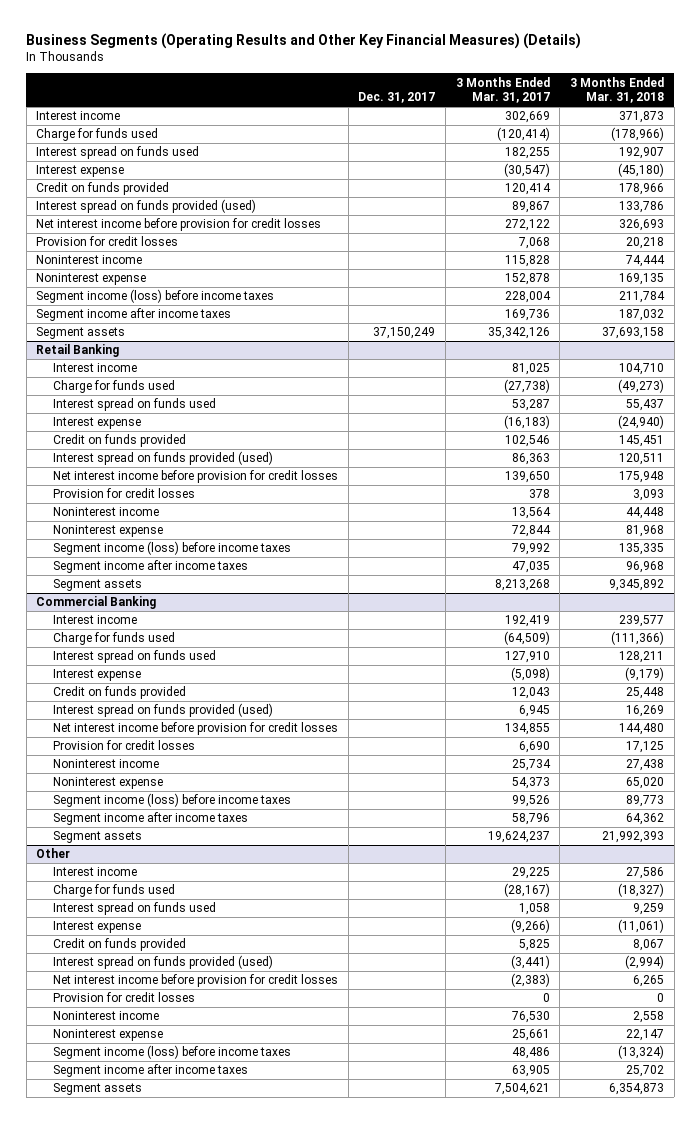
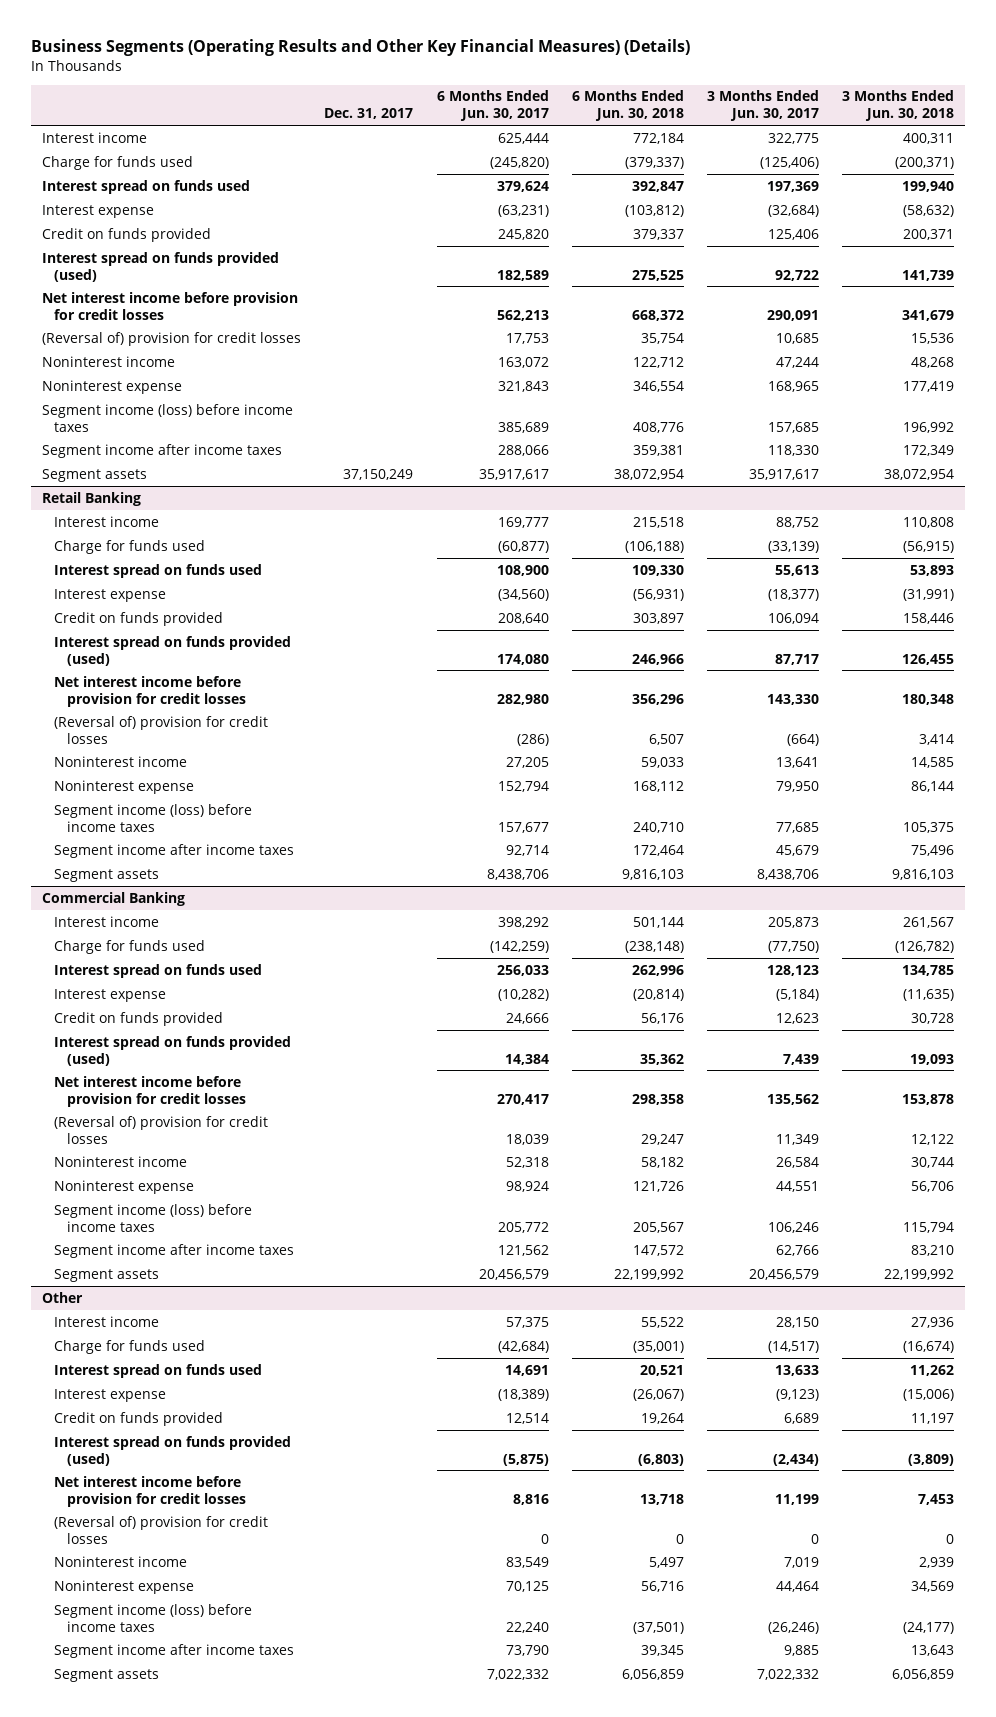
[455,76,550,104] 3 Months Ended Mar. 31, 2017 -> none
[570,76,665,104] 3 Months Ended Mar. 31, 2018 -> none
none -> [436,90,549,122] 6 Months Ended Jun. 30, 2017
none -> [571,90,684,122] 6 Months Ended Jun. 30, 2018
none -> [706,90,819,122] 3 Months Ended Jun. 30, 2017
none -> [841,90,954,122] 3 Months Ended Jun. 30, 2018
[36,236,179,247] Provision for credit losses -> [42,331,302,346] (Reversal of) provision for credit losses
[52,488,195,499] Provision for credit losses -> [54,715,269,744] (Reversal of) provision for credit losses
[52,740,195,751] Provision for credit losses -> [54,1115,269,1144] (Reversal of) provision for credit losses
[52,992,195,1003] Provision for credit losses -> [54,1515,269,1544] (Reversal of) provision for credit losses

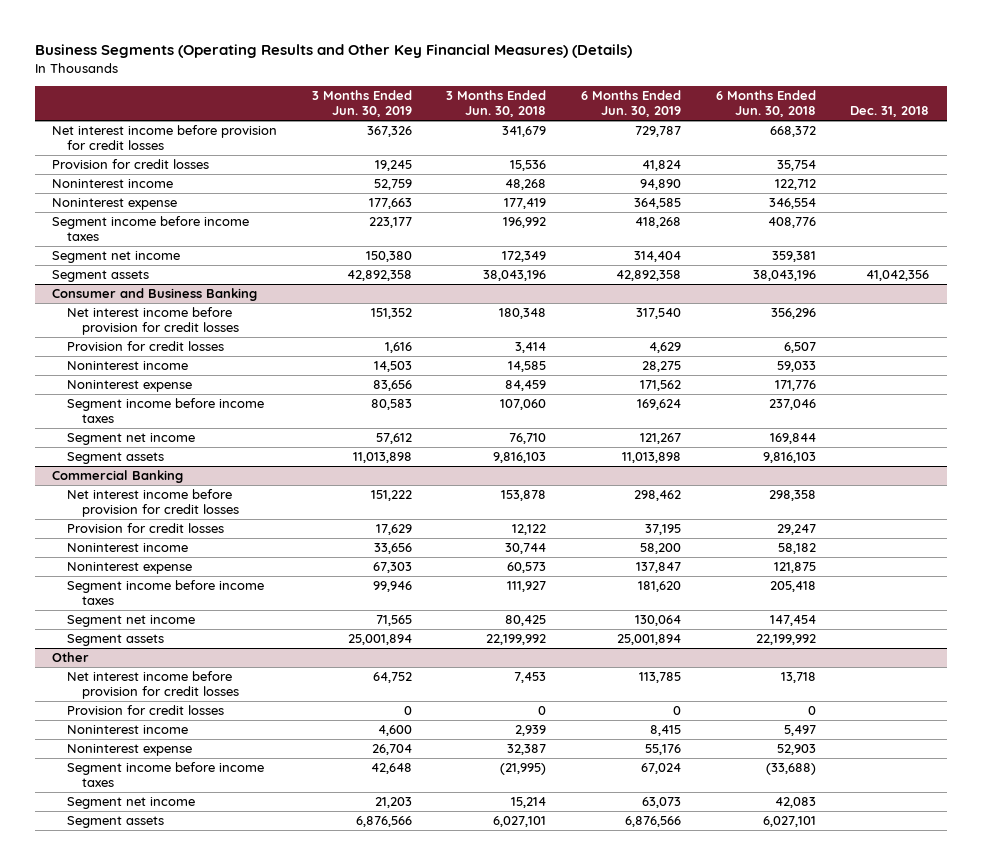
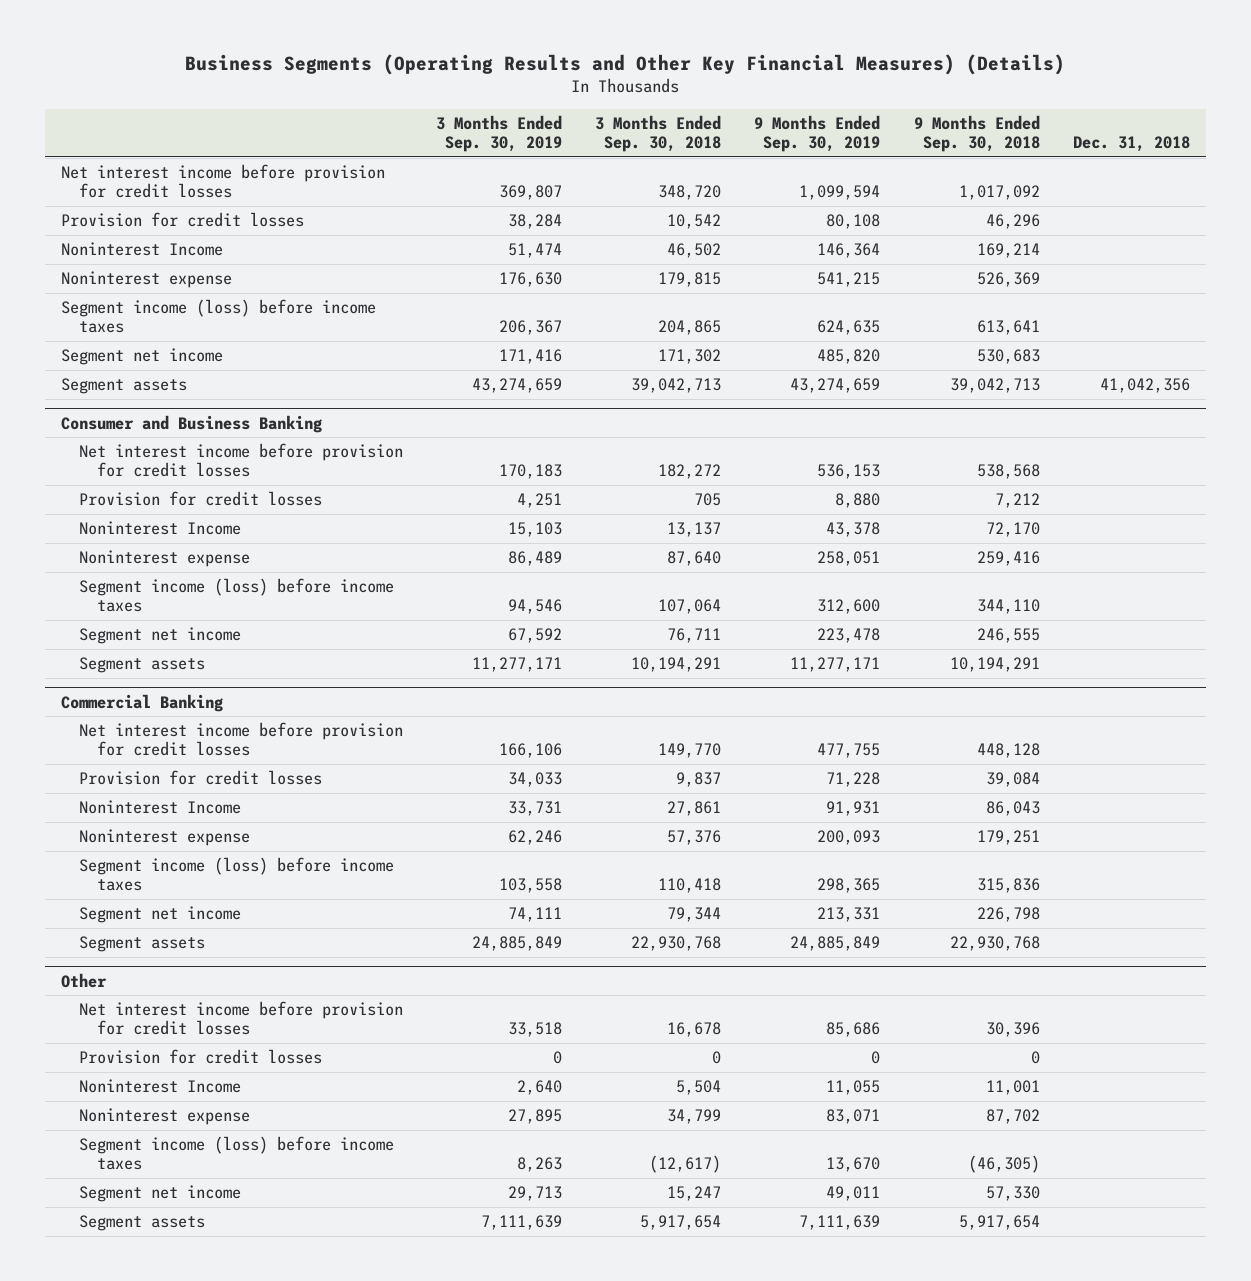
[311,89,412,118] 3 Months Ended Jun. 30, 2019 -> none
[446,89,547,118] 3 Months Ended Jun. 30, 2018 -> none
[581,89,682,118] 6 Months Ended Jun. 30, 2019 -> none
[715,89,816,118] 6 Months Ended Jun. 30, 2018 -> none
none -> [436,115,563,153] 3 Months Ended Sep. 30, 2019
none -> [595,115,722,153] 3 Months Ended Sep. 30, 2018
none -> [754,115,881,153] 9 Months Ended Sep. 30, 2019
none -> [913,115,1040,153] 9 Months Ended Sep. 30, 2018
[52,178,174,188] Noninterest income -> [61,242,224,257] Noninterest Income
[52,215,250,242] Segment income before income taxes -> [61,299,377,334] Segment income (loss) before income taxes
[67,360,189,370] Noninterest income -> [78,521,241,536] Noninterest Income
[67,397,265,424] Segment income before income taxes -> [78,578,394,613] Segment income (loss) before income taxes
[67,542,189,552] Noninterest income -> [78,800,241,815] Noninterest Income
[67,579,265,606] Segment income before income taxes -> [78,857,394,892] Segment income (loss) before income taxes
[67,724,189,734] Noninterest income -> [78,1079,241,1094] Noninterest Income
[67,761,265,788] Segment income before income taxes -> [78,1136,394,1171] Segment income (loss) before income taxes

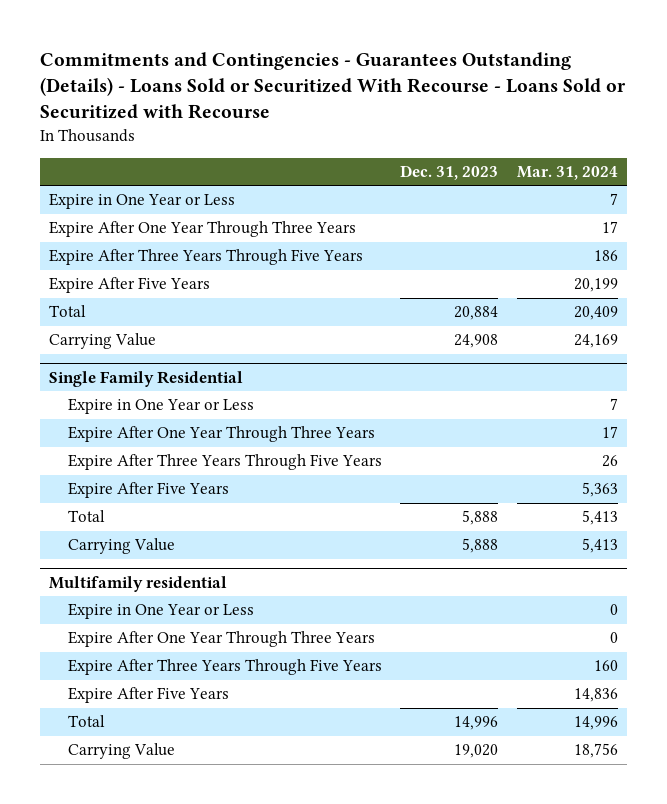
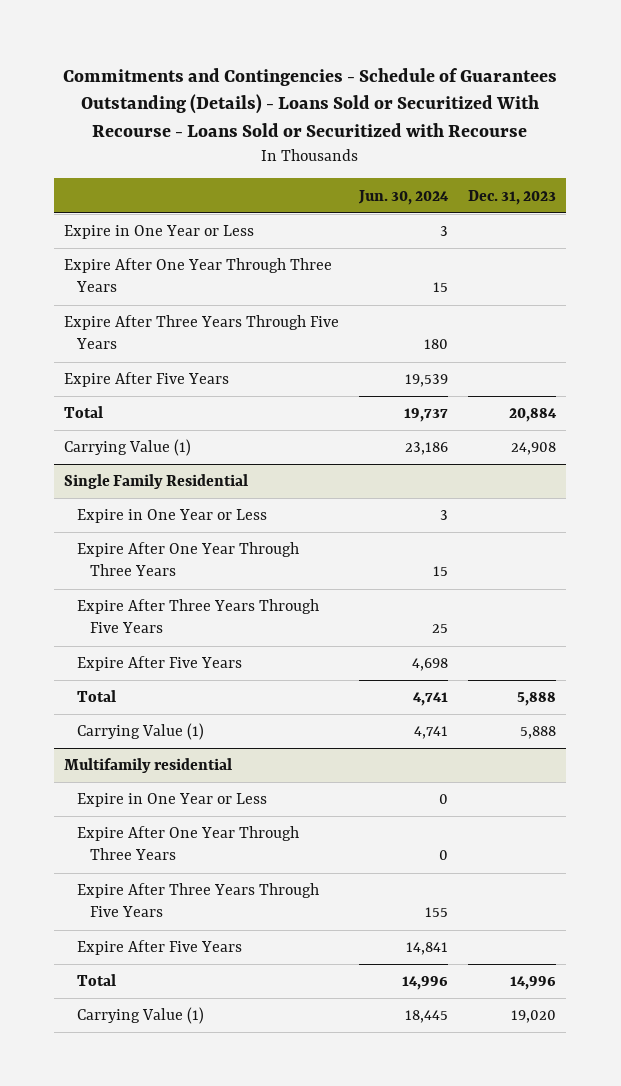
[40,52,627,120] Commitments and Contingencies - Guarantees Outstanding (Details) - Loans Sold or Securitized With Recourse - Loans Sold or Securitized with Recourse -> [63,67,558,137] Commitments and Contingencies - Schedule of Guarantees Outstanding (Details) - Loans Sold or Securitized With Recourse - Loans Sold or Securitized with Recourse
[516,166,618,181] Mar. 31, 2024 -> none
none -> [358,189,450,205] Jun. 30, 2024
[49,333,157,350] Carrying Value -> [64,439,192,457] Carrying Value (1)
[67,538,175,555] Carrying Value -> [77,723,205,741] Carrying Value (1)
[67,743,175,760] Carrying Value -> [77,1007,205,1025] Carrying Value (1)

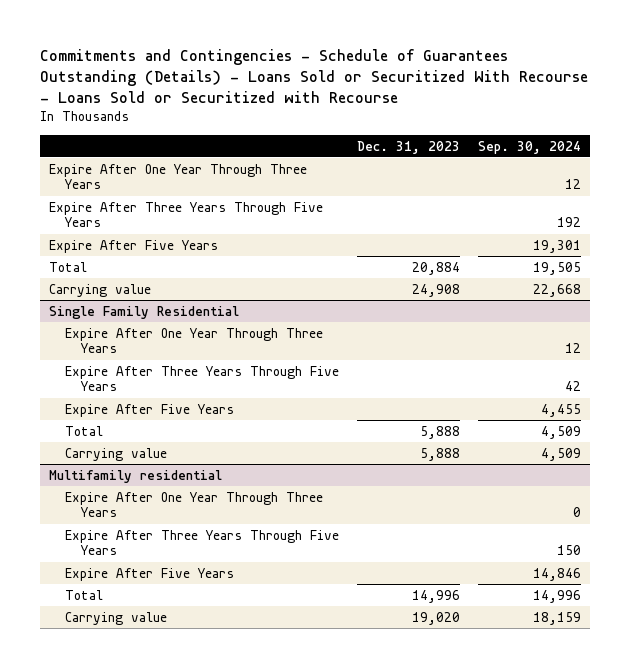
[358,189,450,205] Jun. 30, 2024 -> none
none -> [477,140,581,154] Sep. 30, 2024
[64,225,255,240] Expire in One Year or Less -> none
[64,439,192,457] Carrying Value (1) -> [49,283,152,297] Carrying value
[77,509,268,524] Expire in One Year or Less -> none
[77,723,205,741] Carrying Value (1) -> [65,447,168,461] Carrying value
[77,793,268,808] Expire in One Year or Less -> none
[77,1007,205,1025] Carrying Value (1) -> [65,611,168,625] Carrying value

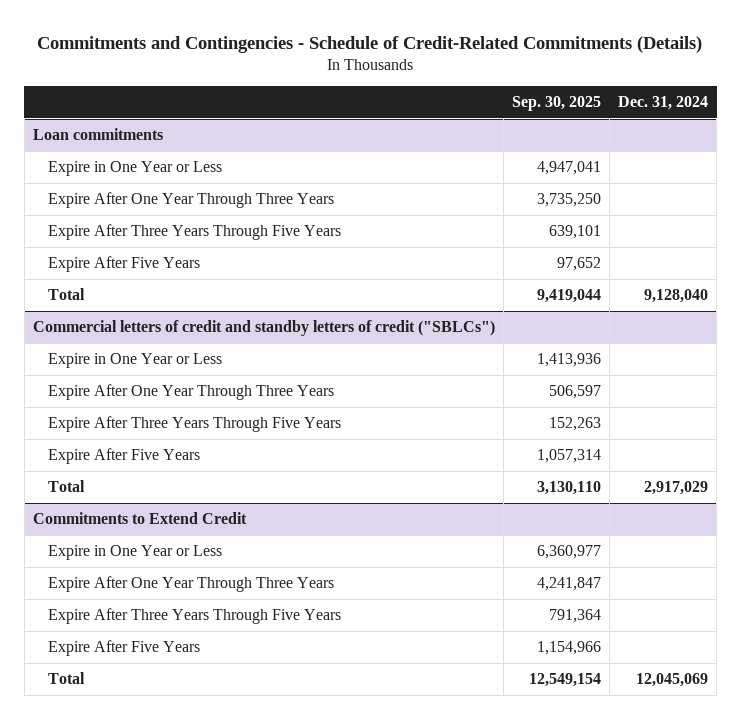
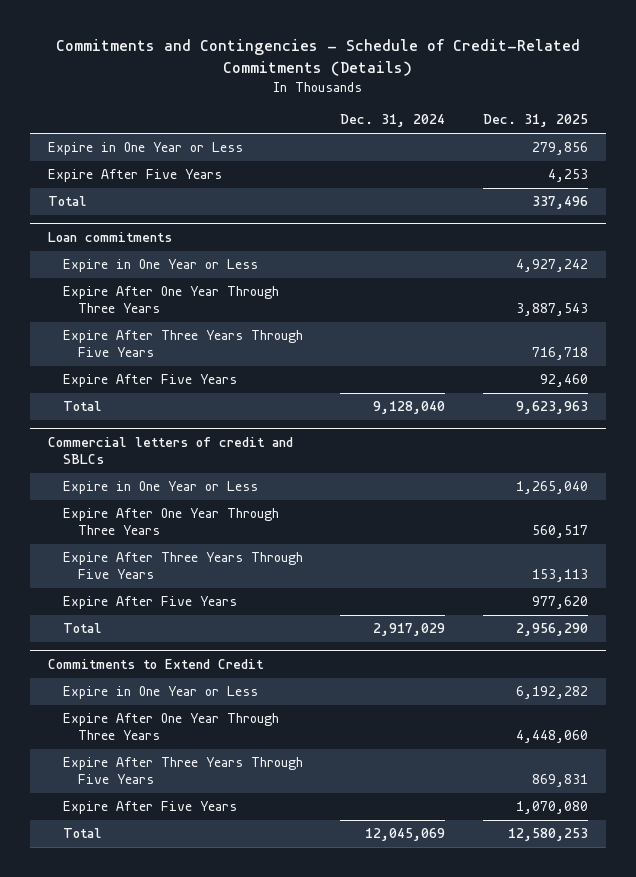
[511,95,601,111] Sep. 30, 2025 -> none
none -> [482,114,588,128] Dec. 31, 2025
none -> [48,142,244,156] Expire in One Year or Less
none -> [48,169,223,183] Expire After Five Years
none -> [48,196,88,207] Total
[32,319,495,336] Commercial letters of credit and standby letters of credit ("SBLCs") -> [48,436,294,464] Commercial letters of credit and SBLCs

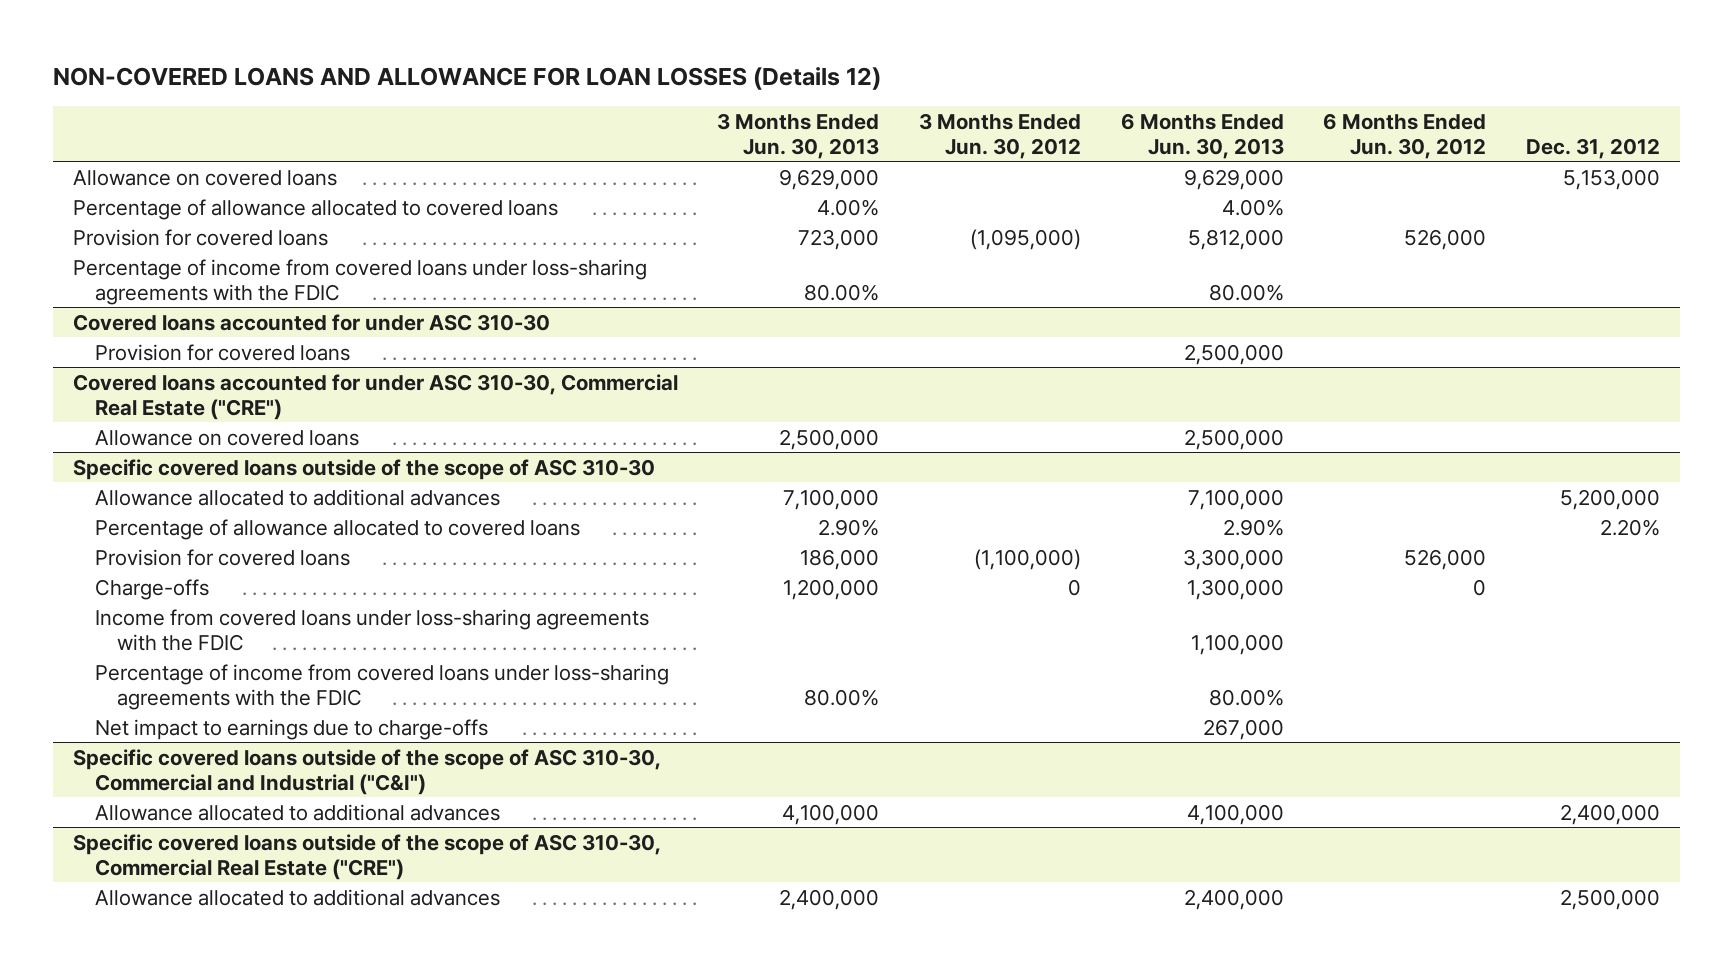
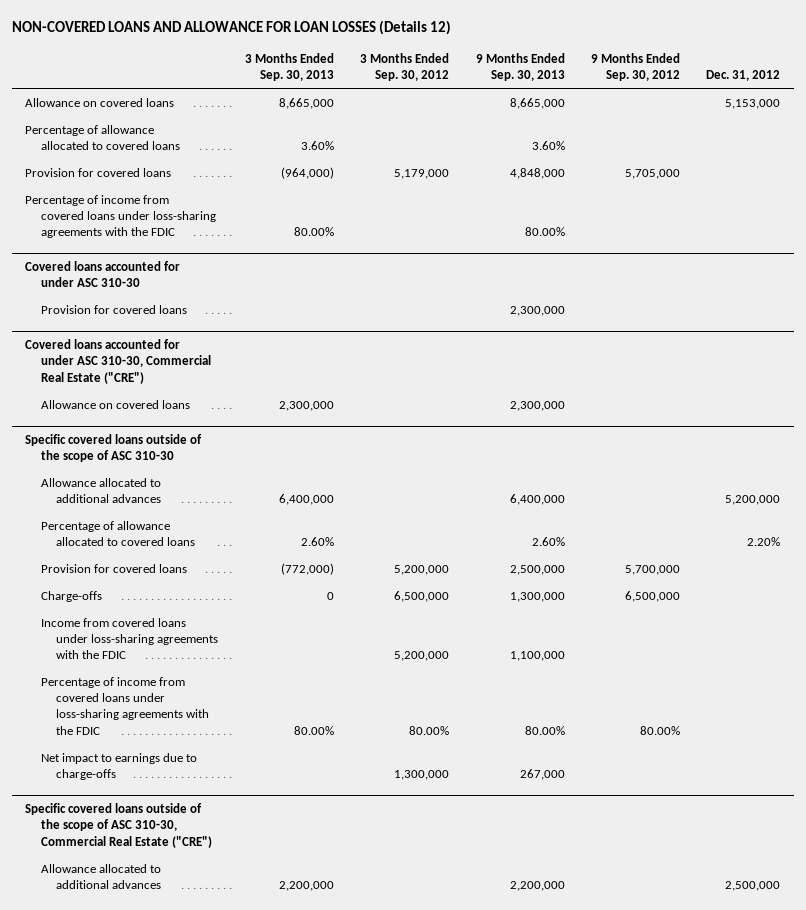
[717,112,880,159] 3 Months Ended Jun. 30, 2013 -> none
[919,112,1082,159] 3 Months Ended Jun. 30, 2012 -> none
[1120,112,1284,159] 6 Months Ended Jun. 30, 2013 -> none
[1323,112,1487,159] 6 Months Ended Jun. 30, 2012 -> none
none -> [244,52,334,82] 3 Months Ended Sep. 30, 2013
none -> [360,52,450,82] 3 Months Ended Sep. 30, 2012
none -> [475,52,565,82] 9 Months Ended Sep. 30, 2013
none -> [590,52,680,82] 9 Months Ended Sep. 30, 2012
[72,748,661,795] Specific covered loans outside of the scope of ASC 310-30, Commercial and Industrial ("C&I") -> none
[94,803,500,821] Allowance allocated to additional advances -> none

